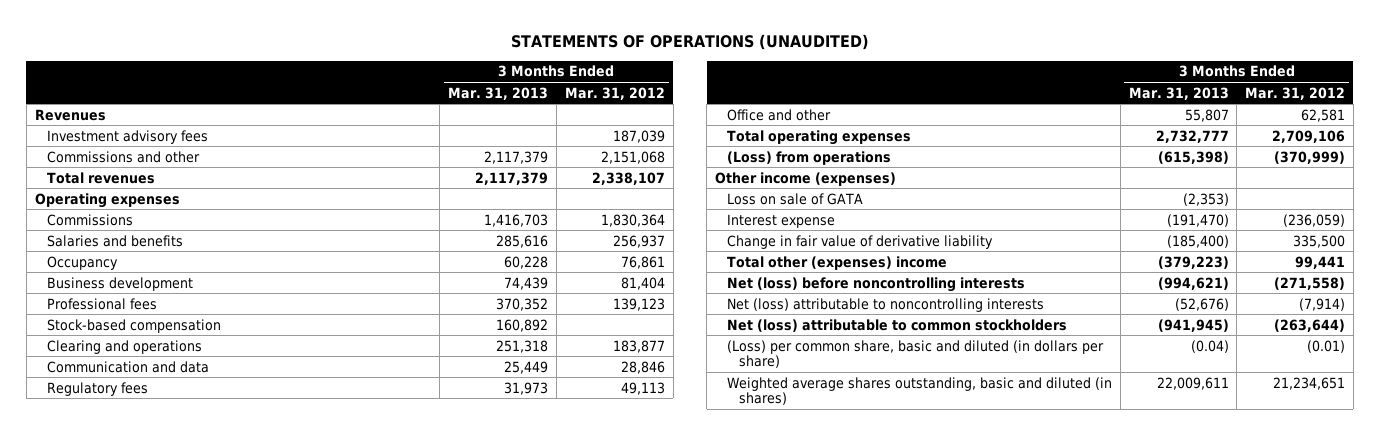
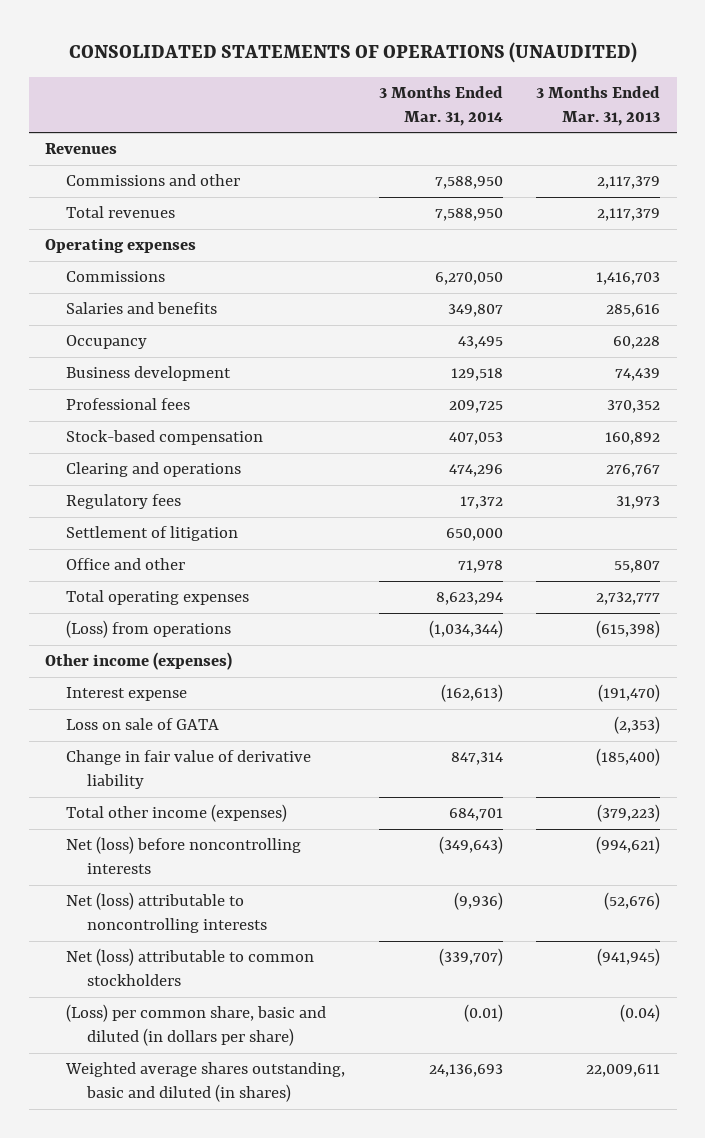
[510,34,869,51] STATEMENTS OF OPERATIONS (UNAUDITED) -> [68,41,637,63] CONSOLIDATED STATEMENTS OF OPERATIONS (UNAUDITED)
[564,86,665,100] Mar. 31, 2012 -> none
none -> [378,85,503,126] 3 Months Ended Mar. 31, 2014
[46,129,208,144] Investment advisory fees -> none
[46,360,209,373] Communication and data -> none
[496,339,549,353] 251,318 -> [606,464,661,478] 276,767
none -> [66,526,239,542] Settlement of litigation
[726,192,863,205] Loss on sale of GATA -> [66,718,220,731] Loss on sale of GATA
[726,255,947,270] Total other (expenses) income -> [66,804,288,823] Total other income (expenses)

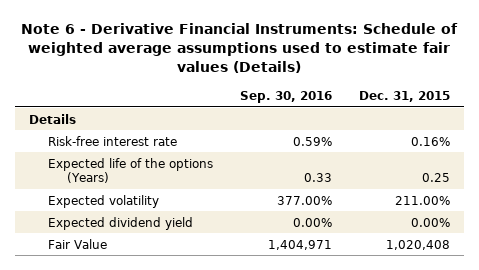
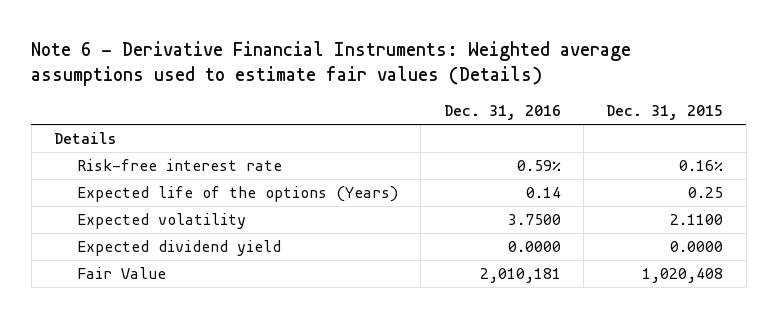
[21,23,459,74] Note 6 - Derivative Financial Instruments: Schedule of weighted average assumptions used to estimate fair values (Details) -> [31,41,632,87] Note 6 - Derivative Financial Instruments: Weighted average assumptions used to estimate fair values (Details)
[240,90,333,103] Sep. 30, 2016 -> none
none -> [443,105,561,121] Dec. 31, 2016
[395,195,451,205] 211.00% -> [670,213,724,225] 2.1100
[411,217,451,227] 0.00% -> [670,240,724,252] 0.0000

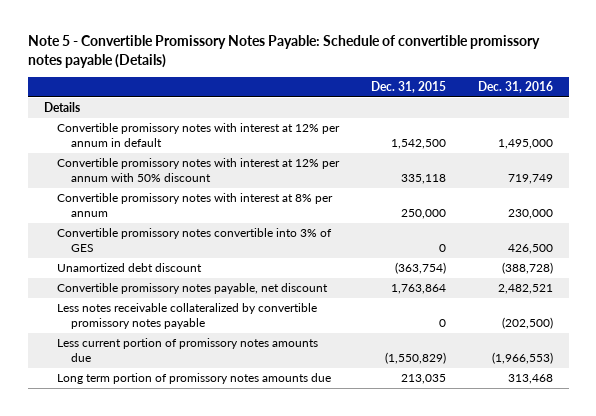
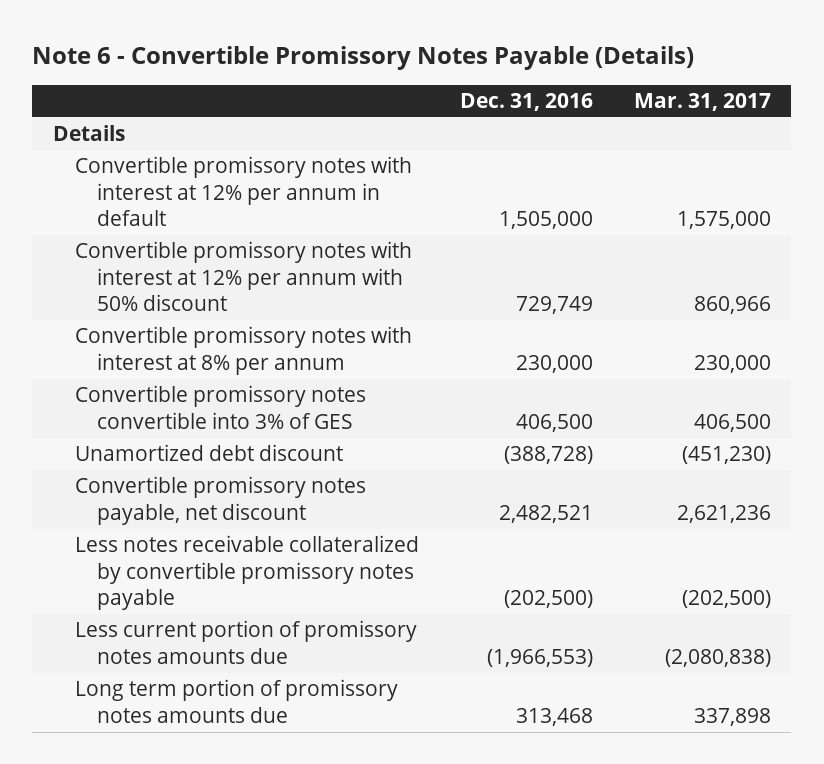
[27,35,540,68] Note 5 - Convertible Promissory Notes Payable: Schedule of convertible promissory notes payable (Details) -> [32,46,695,71] Note 6 - Convertible Promissory Notes Payable (Details)
[371,81,447,94] Dec. 31, 2015 -> none
none -> [633,93,771,112] Mar. 31, 2017
[497,138,553,149] 1,495,000 -> [498,211,593,230] 1,505,000
[507,173,553,184] 719,749 -> [515,296,593,315] 729,749
[507,243,553,254] 426,500 -> [515,413,593,432] 406,500

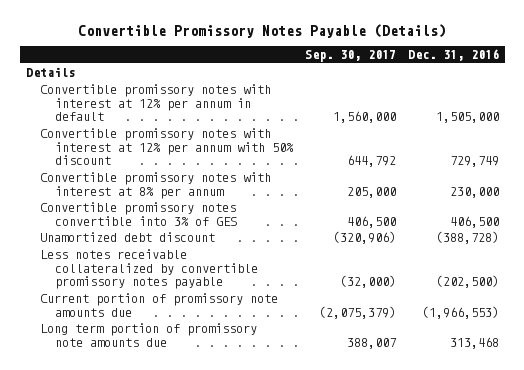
[32,46,695,71] Note 6 - Convertible Promissory Notes Payable (Details) -> [78,23,447,38] Convertible Promissory Notes Payable (Details)
[633,93,771,112] Mar. 31, 2017 -> none
none -> [304,50,396,63] Sep. 30, 2017
[74,476,366,525] Convertible promissory notes payable, net discount -> none
[74,620,417,664] Less current portion of promissory notes amounts due -> [40,293,279,317] Current portion of promissory note amounts due
[74,679,398,723] Long term portion of promissory notes amounts due -> [40,323,258,347] Long term portion of promissory note amounts due

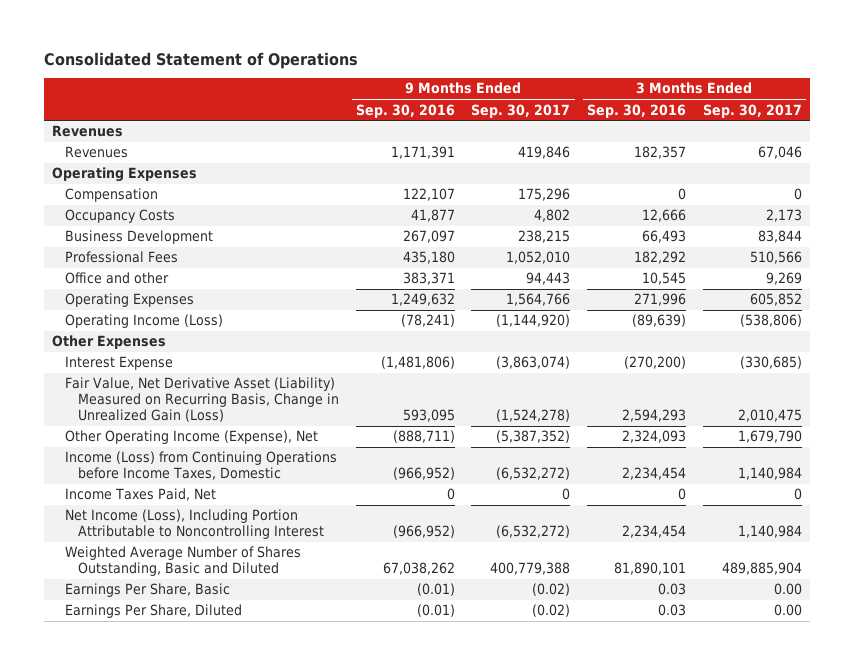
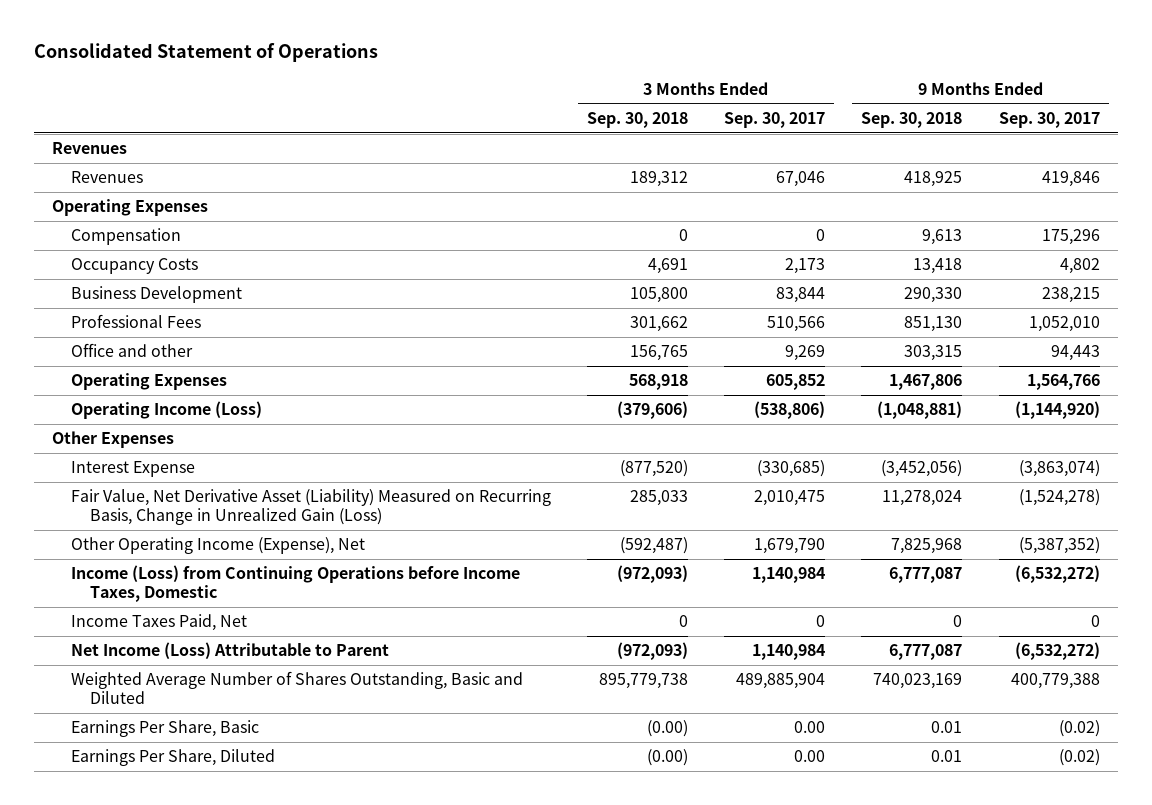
[355,103,455,118] Sep. 30, 2016 -> none
[587,103,687,118] Sep. 30, 2016 -> none
none -> [587,111,689,128] Sep. 30, 2018
none -> [861,111,963,128] Sep. 30, 2018
[65,509,325,540] Net Income (Loss), Including Portion Attributable to Noncontrolling Interest -> [70,642,389,660] Net Income (Loss) Attributable to Parent

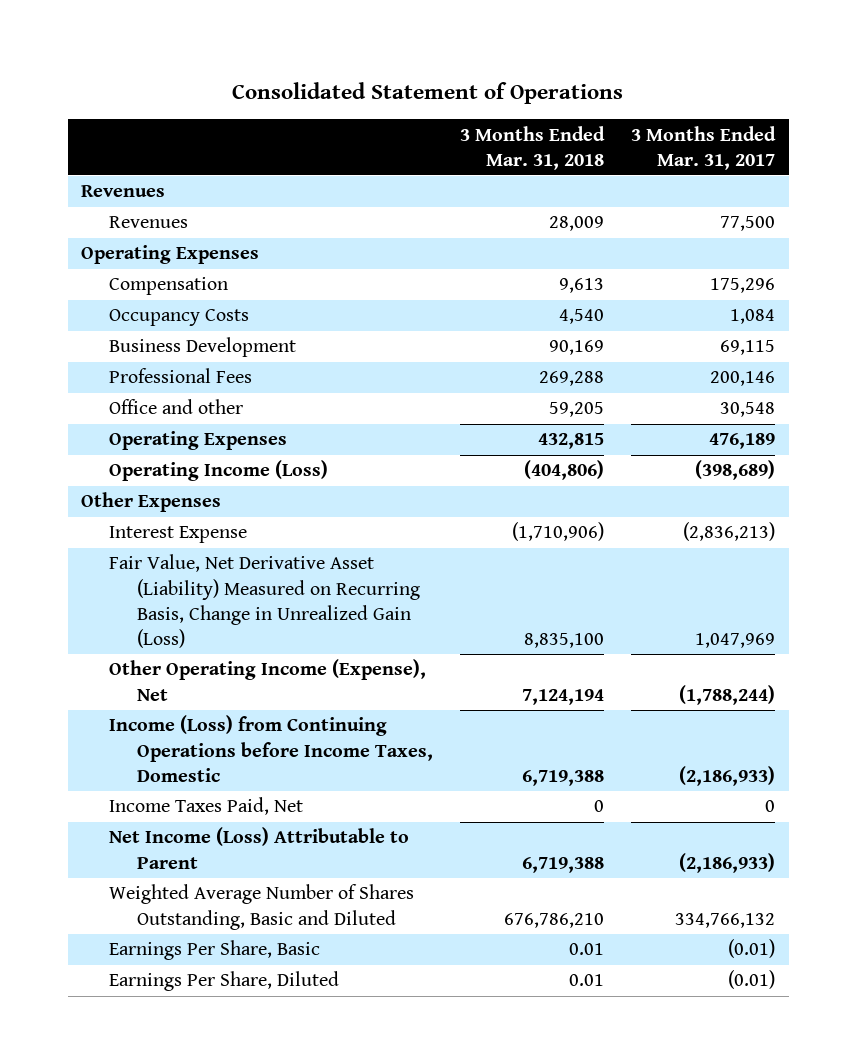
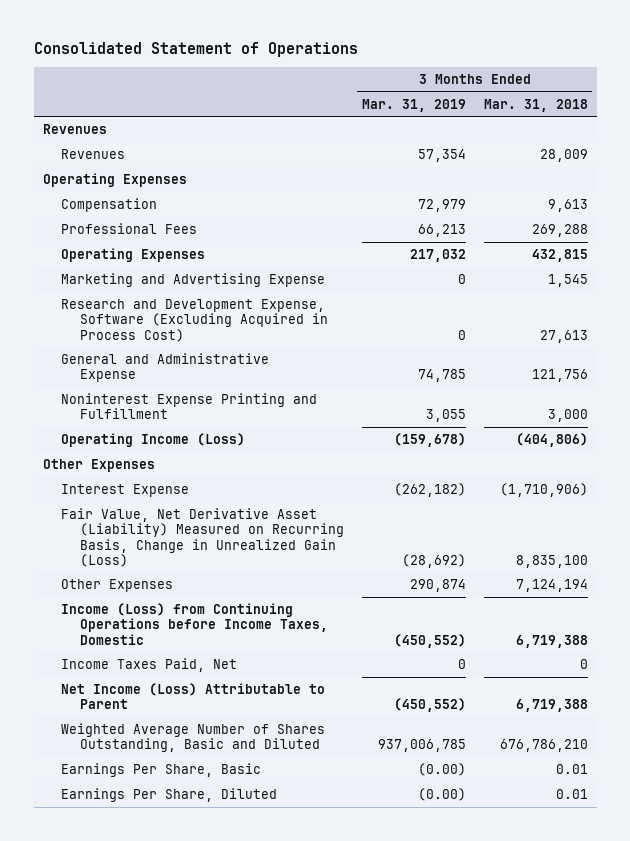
[631,125,777,170] 3 Months Ended Mar. 31, 2017 -> none
none -> [361,98,466,112] Mar. 31, 2019
[109,309,250,327] Occupancy Costs -> none
[109,337,297,358] Business Development -> none
[109,399,244,415] Office and other -> none
none -> [61,273,326,288] Marketing and Advertising Expense
none -> [61,299,328,342] Research and Development Expense, Software (Excluding Acquired in Process Cost)
none -> [61,353,270,383] General and Administrative Expense
none -> [61,393,318,420] Noninterest Expense Printing and Fulfillment
[109,659,427,701] Other Operating Income (Expense), Net -> [61,579,174,593] Other Expenses

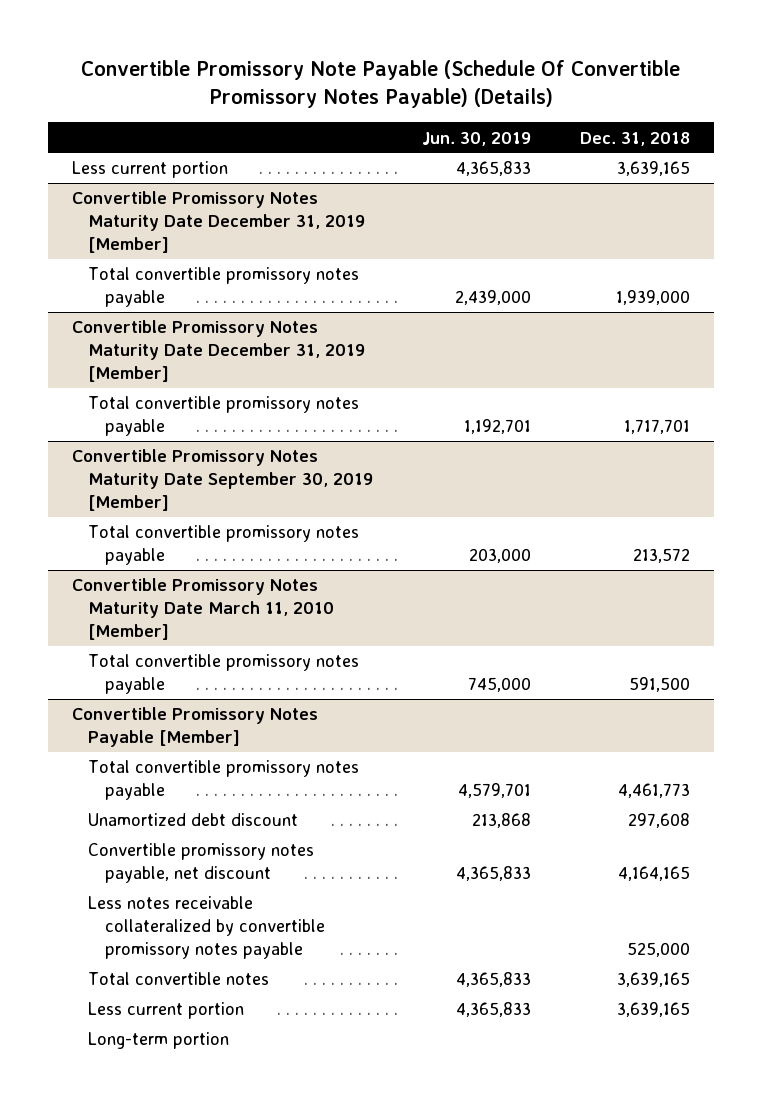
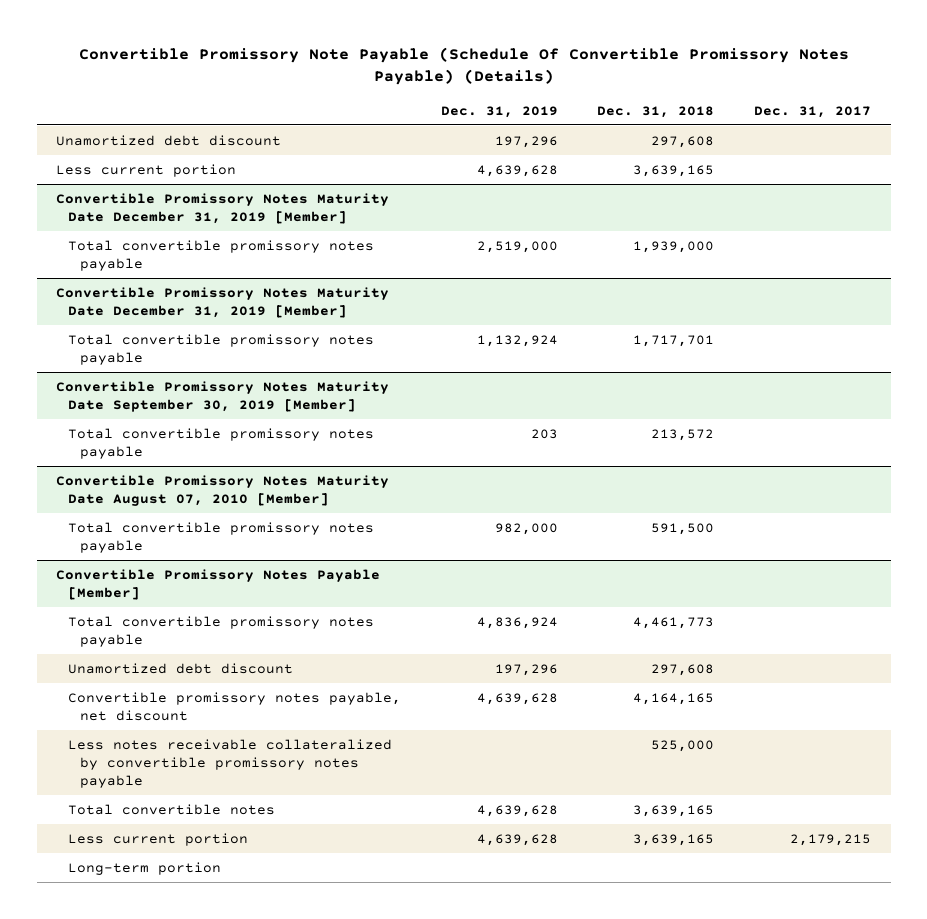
[421,131,531,146] Jun. 30, 2019 -> none
none -> [440,105,558,118] Dec. 31, 2019
none -> [753,105,871,118] Dec. 31, 2017
none -> [56,134,282,146] Unamortized debt discount
[71,578,335,640] Convertible Promissory Notes Maturity Date March 11, 2010 [Member] -> [56,474,390,506] Convertible Promissory Notes Maturity Date August 07, 2010 [Member]

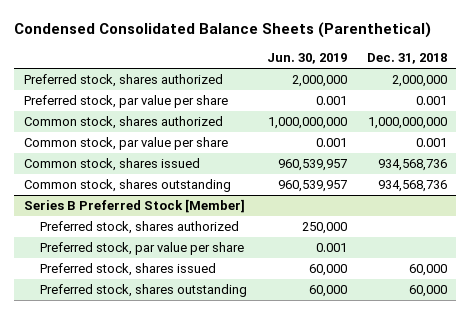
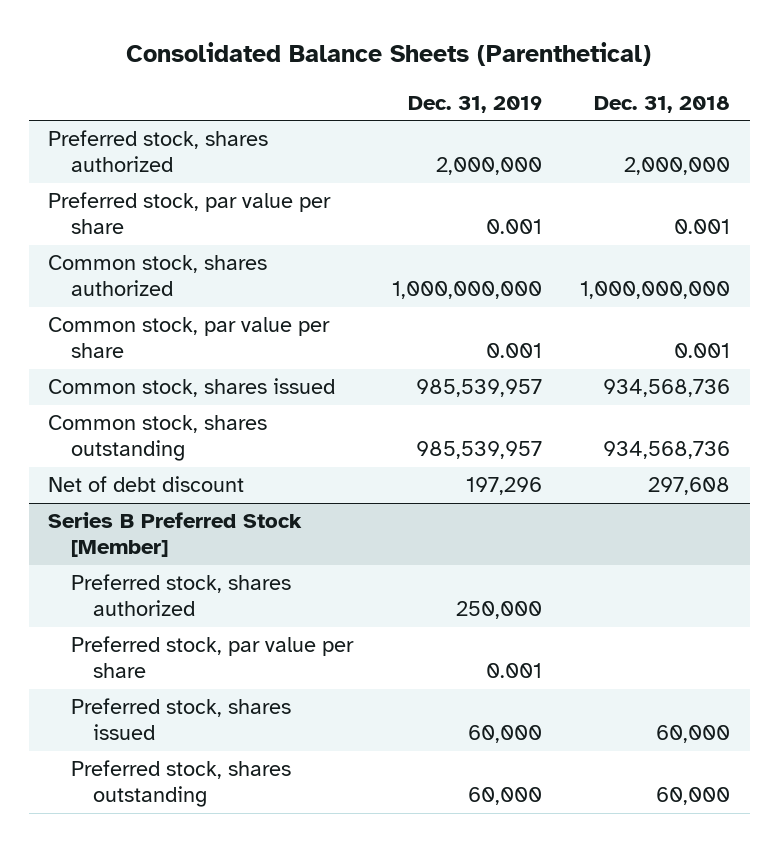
[14,22,432,39] Condensed Consolidated Balance Sheets (Parenthetical) -> [126,42,652,67] Consolidated Balance Sheets (Parenthetical)
[266,53,347,65] Jun. 30, 2019 -> none
none -> [407,95,542,113] Dec. 31, 2019
none -> [48,476,245,493] Net of debt discount

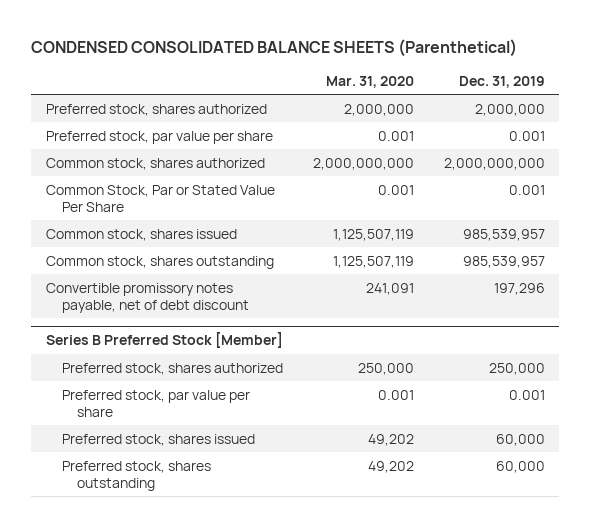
[126,42,652,67] Consolidated Balance Sheets (Parenthetical) -> [31,39,518,58] CONDENSED CONSOLIDATED BALANCE SHEETS (Parenthetical)
[594,95,731,113] Dec. 31, 2018 -> none
none -> [325,75,414,88] Mar. 31, 2020
[391,281,542,300] 1,000,000,000 -> [443,157,545,170] 2,000,000,000
[48,317,331,359] Common stock, par value per share -> [46,184,276,212] Common Stock, Par or Stated Value Per Share
[48,476,245,493] Net of debt discount -> [46,282,249,313] Convertible promissory notes payable, net of debt discount

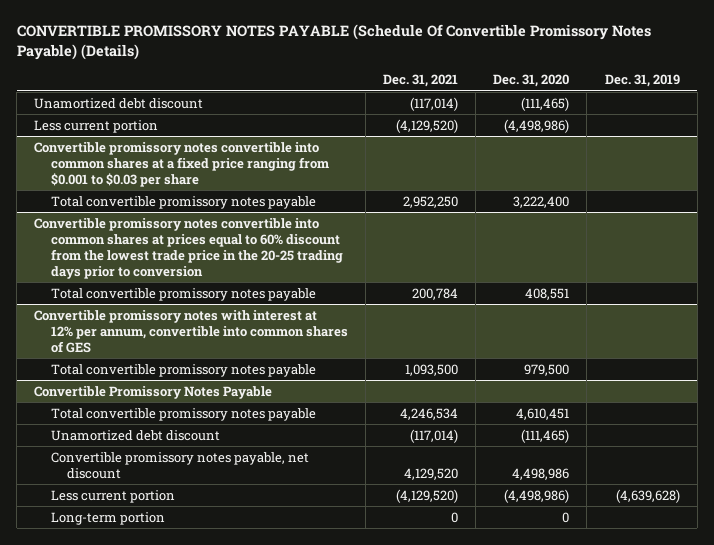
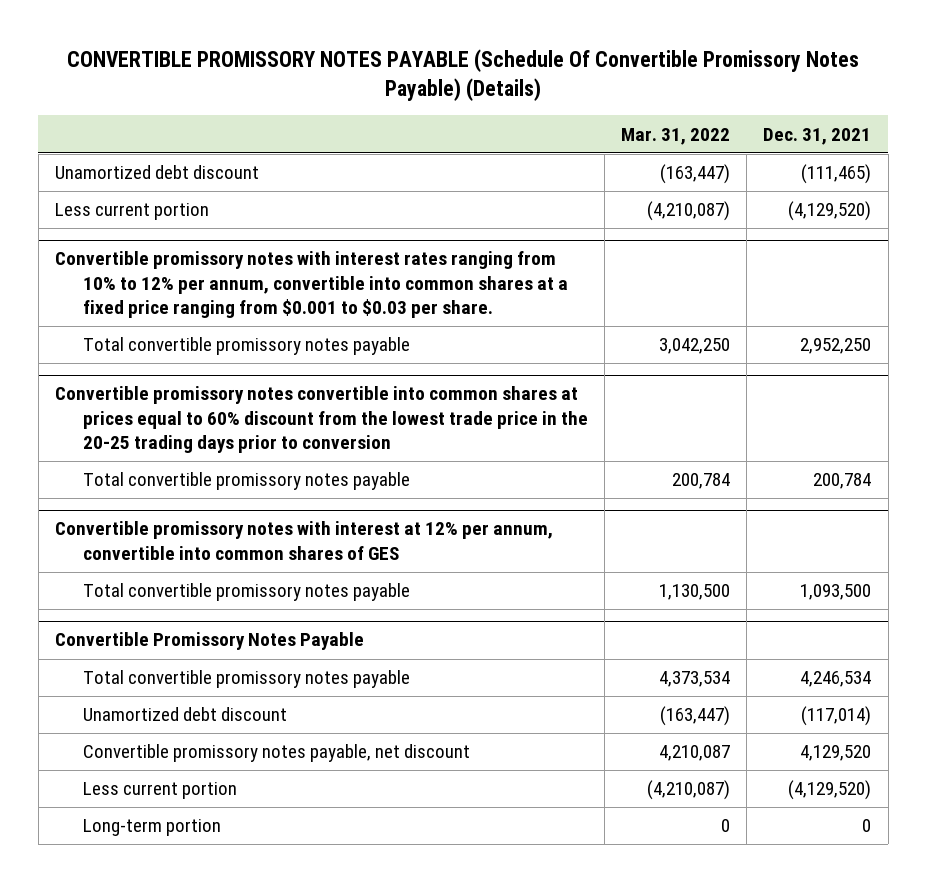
[493,74,570,88] Dec. 31, 2020 -> none
[604,74,680,88] Dec. 31, 2019 -> none
none -> [621,127,731,145] Mar. 31, 2022
[409,96,458,111] (117,014) -> [801,164,872,185] (111,465)
[34,141,329,187] Convertible promissory notes convertible into common shares at a fixed price ranging from $0.001 to $0.03 per share -> [54,251,568,318] Convertible promissory notes with interest rates ranging from 10% to 12% per annum, convertible into common shares at a fixed price ranging from $0.001 to $0.03 per share.

